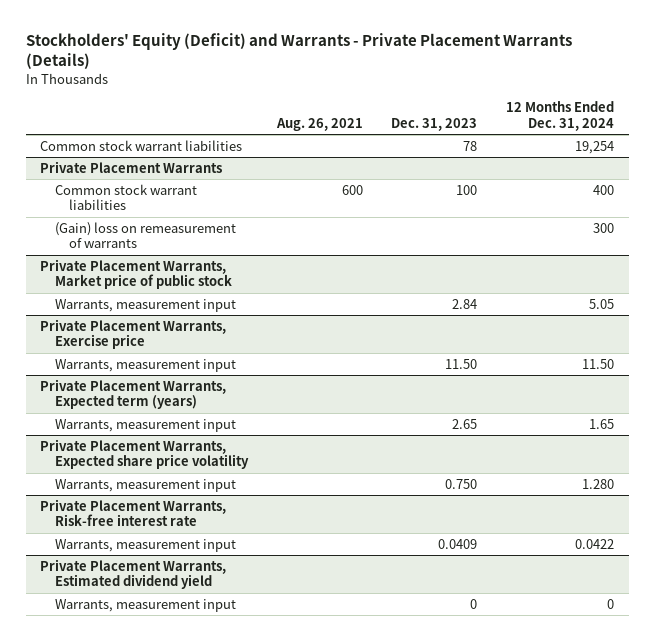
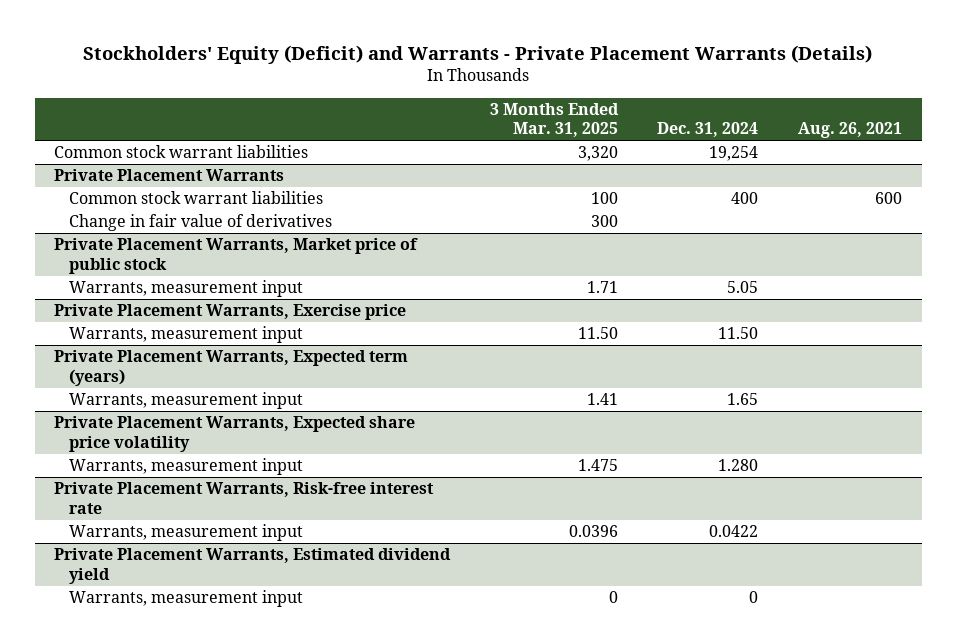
[391,117,478,131] Dec. 31, 2023 -> none
[506,101,615,131] 12 Months Ended Dec. 31, 2024 -> none
none -> [489,103,619,138] 3 Months Ended Mar. 31, 2025
none -> [657,122,759,138] Dec. 31, 2024
[54,221,236,249] (Gain) loss on remeasurement of warrants -> [68,214,332,232] Change in fair value of derivatives

